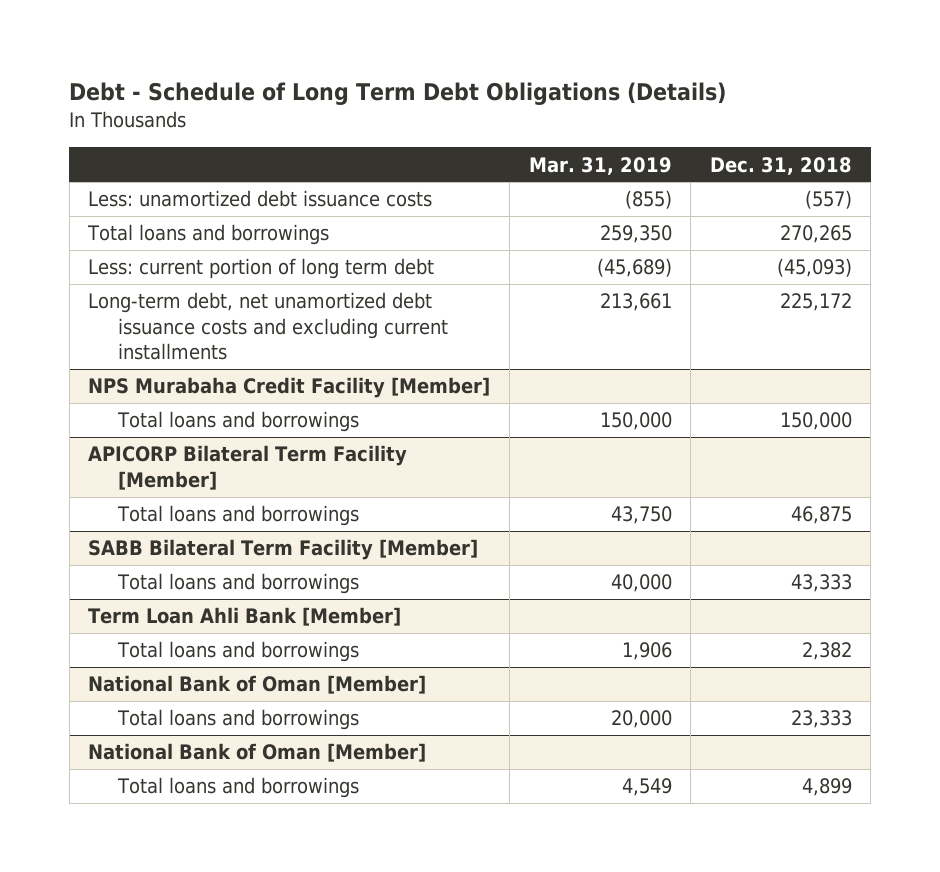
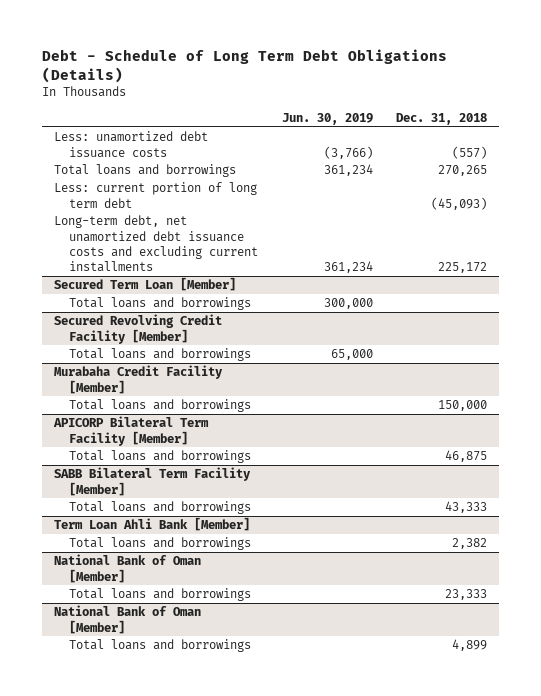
[528,156,672,175] Mar. 31, 2019 -> none
none -> [281,112,373,125] Jun. 30, 2019
none -> [53,277,236,292] Secured Term Loan [Member]
none -> [69,297,252,311] Total loans and borrowings
none -> [53,314,222,344] Secured Revolving Credit Facility [Member]
none -> [69,348,252,362] Total loans and borrowings
[88,377,491,399] NPS Murabaha Credit Facility [Member] -> [53,365,223,394] Murabaha Credit Facility [Member]

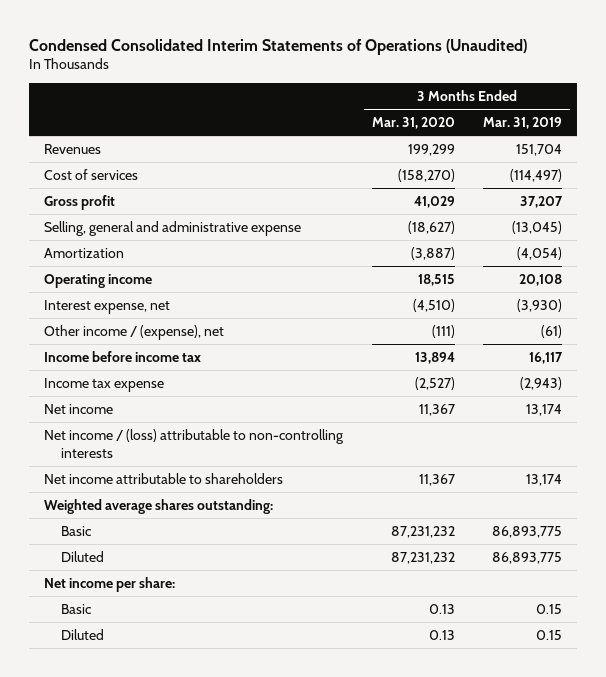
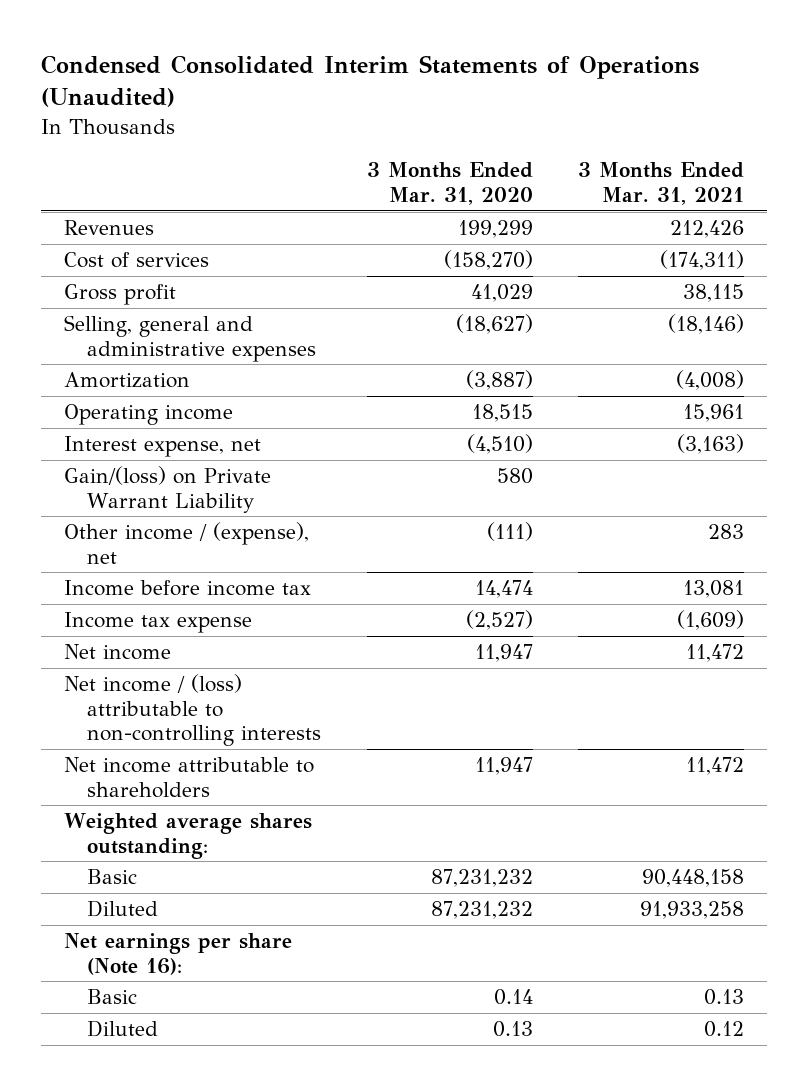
[483,117,563,130] Mar. 31, 2019 -> none
none -> [577,162,744,206] 3 Months Ended Mar. 31, 2021
[43,220,301,236] Selling, general and administrative expense -> [63,314,317,362] Selling, general and administrative expenses
none -> [63,465,271,513] Gain/(loss) on Private Warrant Liability
[414,351,455,364] 13,894 -> [474,579,533,598] 14,474
[418,403,455,416] 11,367 -> [474,643,533,662] 11,947
[418,473,455,486] 11,367 -> [474,756,533,775] 11,947
[43,576,175,592] Net income per share: -> [63,932,292,975] Net earnings per share (Note 16):
[428,603,455,614] 0.13 -> [493,988,533,1005] 0.14

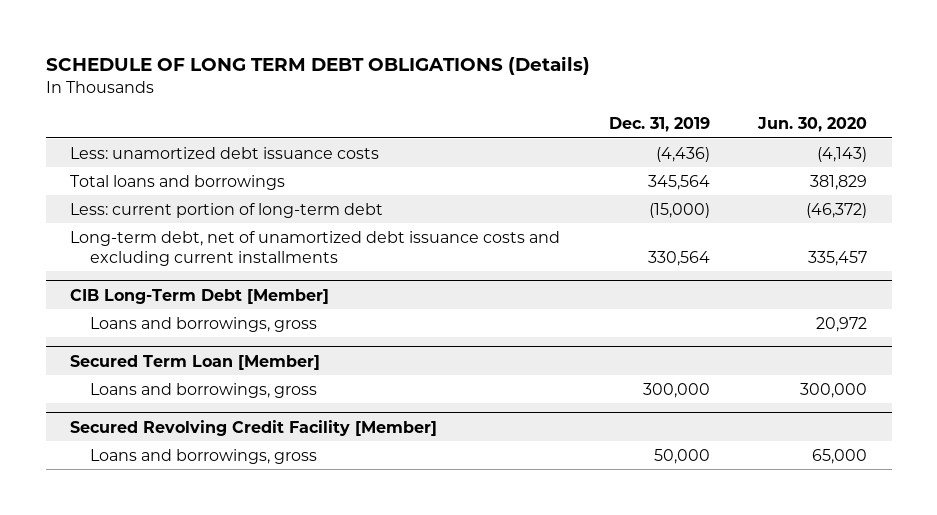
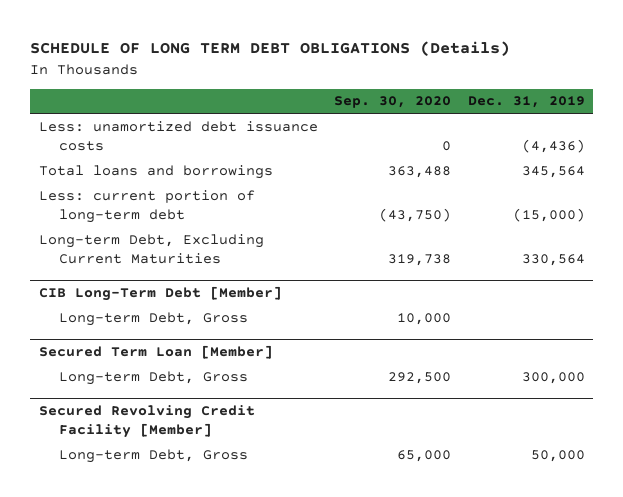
[757,117,868,133] Jun. 30, 2020 -> none
none -> [334,96,452,109] Sep. 30, 2020
[70,230,561,266] Long-term debt, net of unamortized debt issuance costs and excluding current installments -> [38,233,264,264] Long-term Debt, Excluding Current Maturities
[89,316,317,332] Loans and borrowings, gross -> [59,311,249,326] Long-term Debt, Gross
[89,382,317,398] Loans and borrowings, gross -> [59,370,249,385] Long-term Debt, Gross
[89,448,317,464] Loans and borrowings, gross -> [59,448,249,463] Long-term Debt, Gross

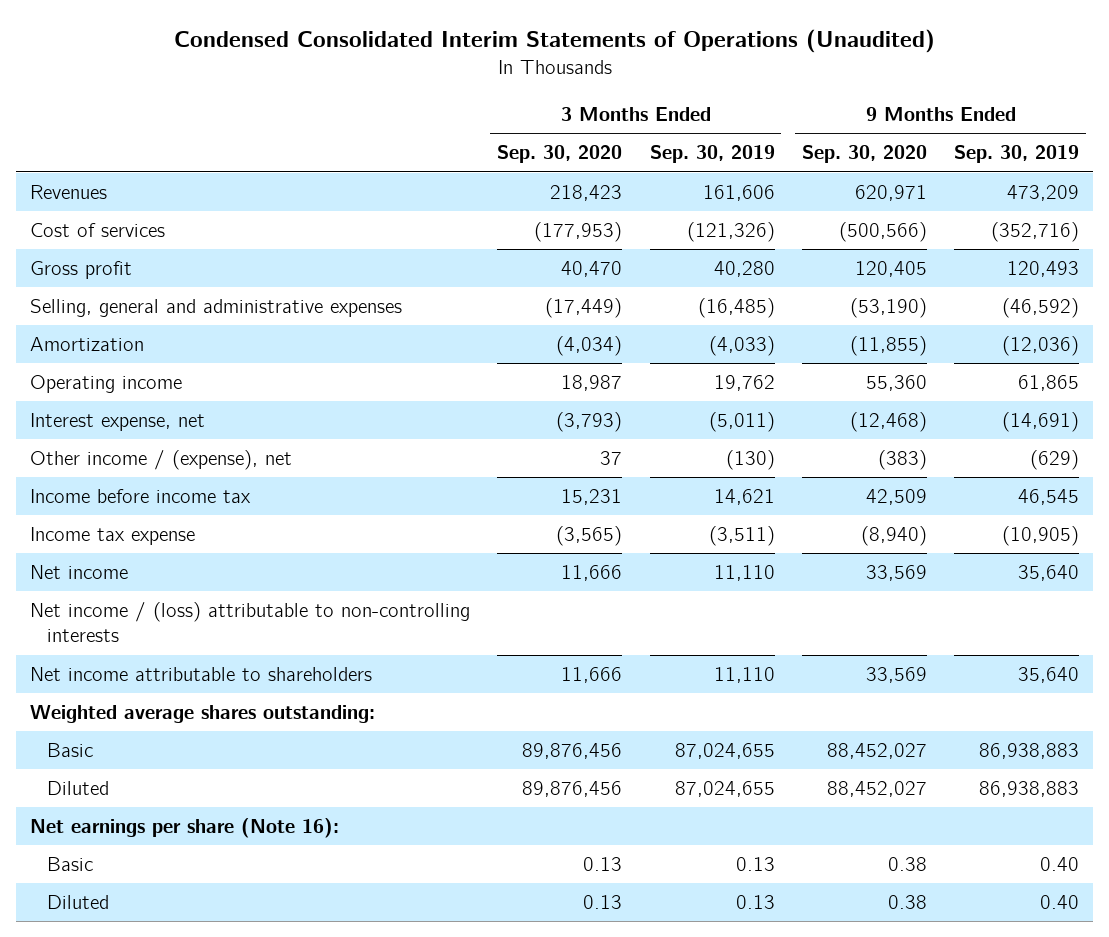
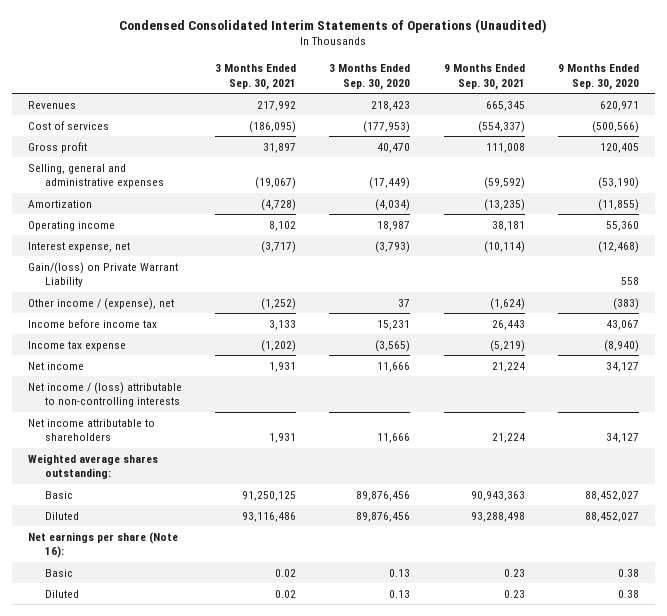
[649,145,775,164] Sep. 30, 2019 -> none
[954,145,1080,164] Sep. 30, 2019 -> none
none -> [215,63,297,90] 3 Months Ended Sep. 30, 2021
none -> [443,63,525,90] 9 Months Ended Sep. 30, 2021
none -> [28,261,179,288] Gain/(loss) on Private Warrant Liability
[866,489,928,506] 42,509 -> [605,319,639,330] 43,067
[866,565,928,582] 33,569 -> [605,361,639,372] 34,127
[866,667,928,684] 33,569 -> [605,433,639,444] 34,127

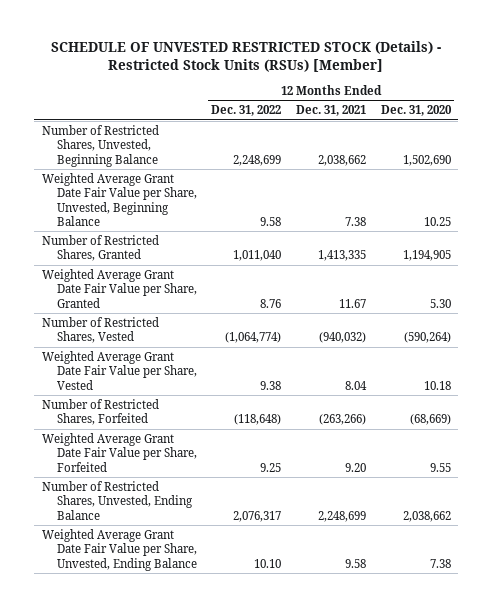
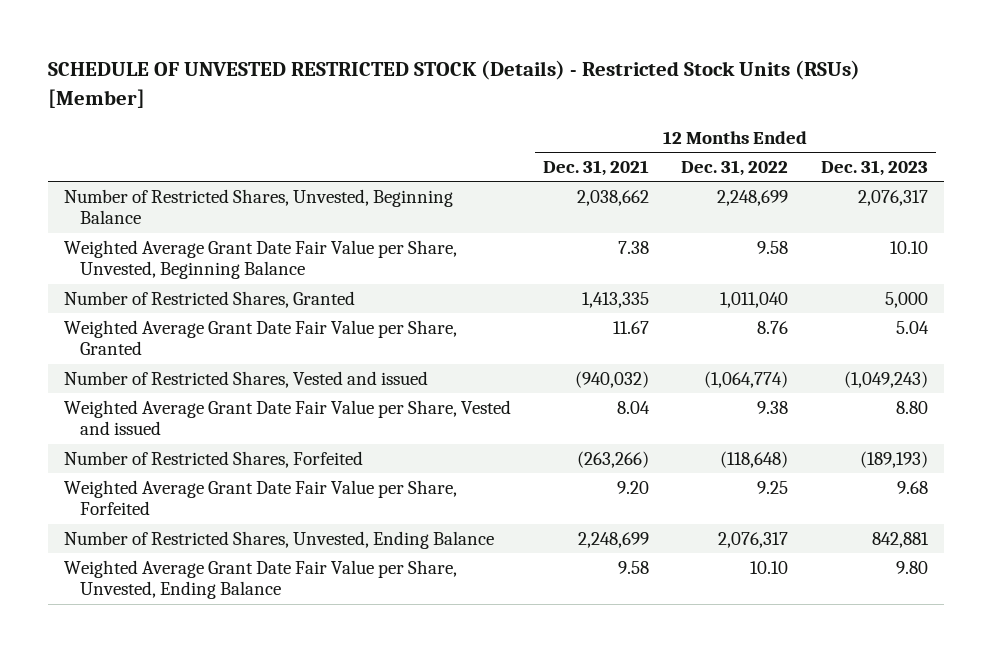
[380,105,452,117] Dec. 31, 2020 -> none
none -> [820,159,928,176] Dec. 31, 2023
[41,316,159,344] Number of Restricted Shares, Vested -> [63,370,428,388] Number of Restricted Shares, Vested and issued
[41,350,197,390] Weighted Average Grant Date Fair Value per Share, Vested -> [63,399,511,436] Weighted Average Grant Date Fair Value per Share, Vested and issued

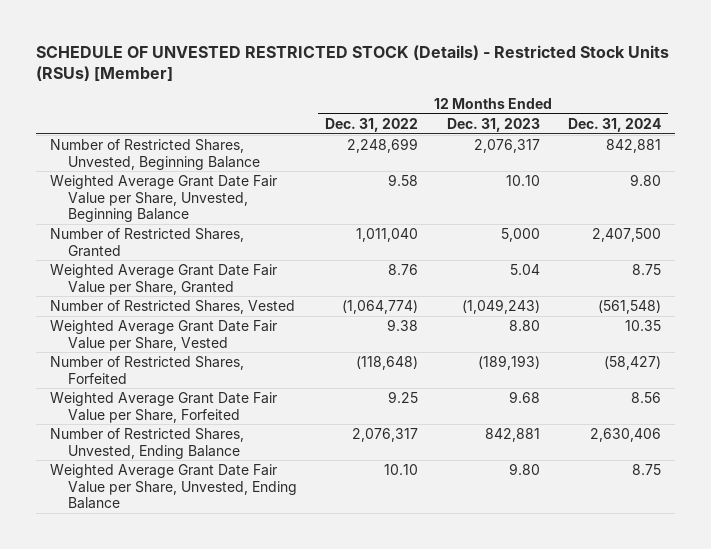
[543,159,650,176] Dec. 31, 2021 -> none
none -> [567,117,661,132] Dec. 31, 2024
[63,370,428,388] Number of Restricted Shares, Vested and issued -> [49,300,295,315] Number of Restricted Shares, Vested
[63,399,511,436] Weighted Average Grant Date Fair Value per Share, Vested and issued -> [49,320,277,351] Weighted Average Grant Date Fair Value per Share, Vested

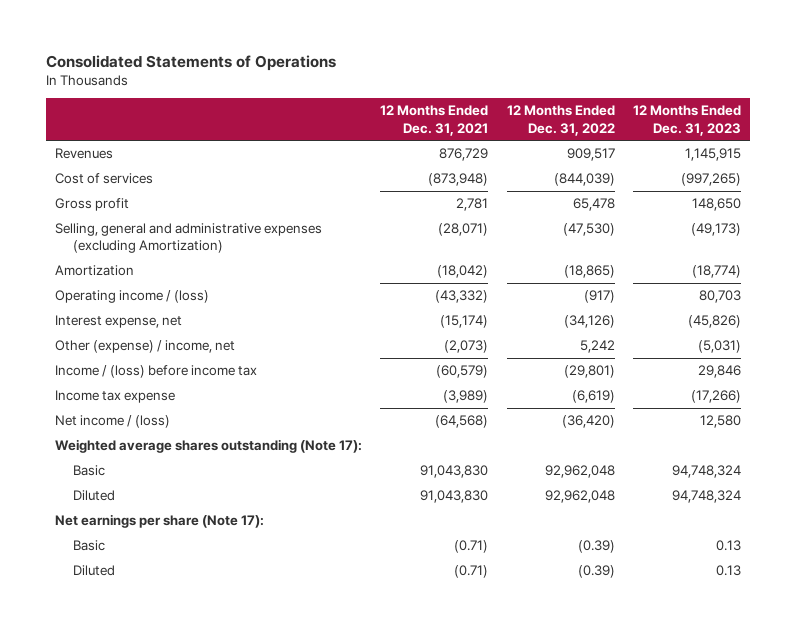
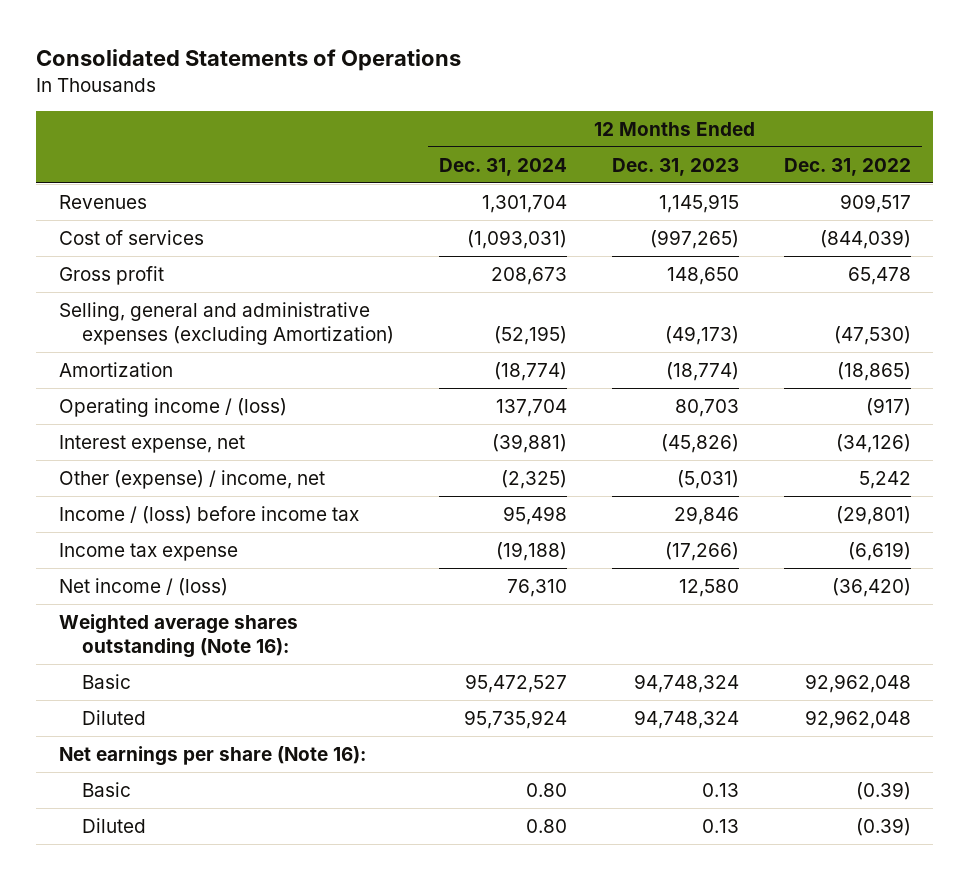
[380,105,489,136] 12 Months Ended Dec. 31, 2021 -> none
none -> [438,157,567,176] Dec. 31, 2024
[54,439,362,454] Weighted average shares outstanding (Note 17): -> [58,613,298,658] Weighted average shares outstanding (Note 16):
[54,514,264,529] Net earnings per share (Note 17): -> [58,745,366,766] Net earnings per share (Note 16):

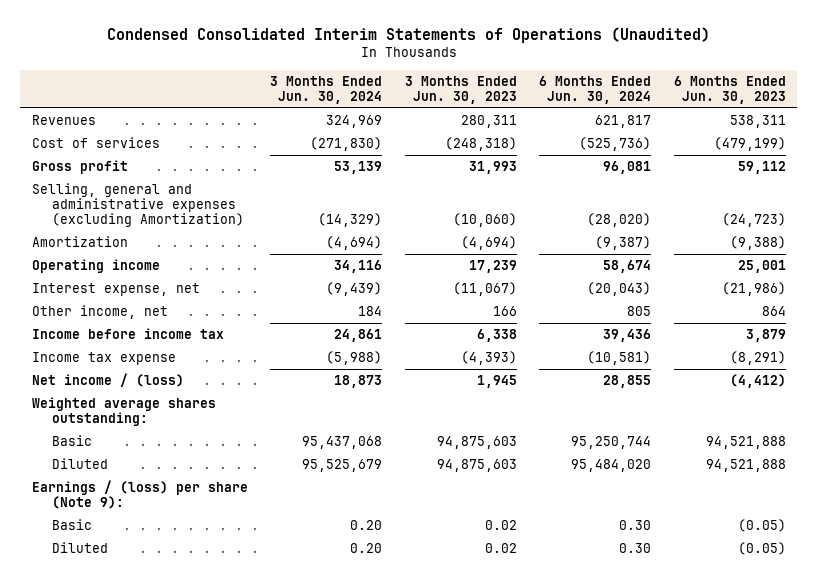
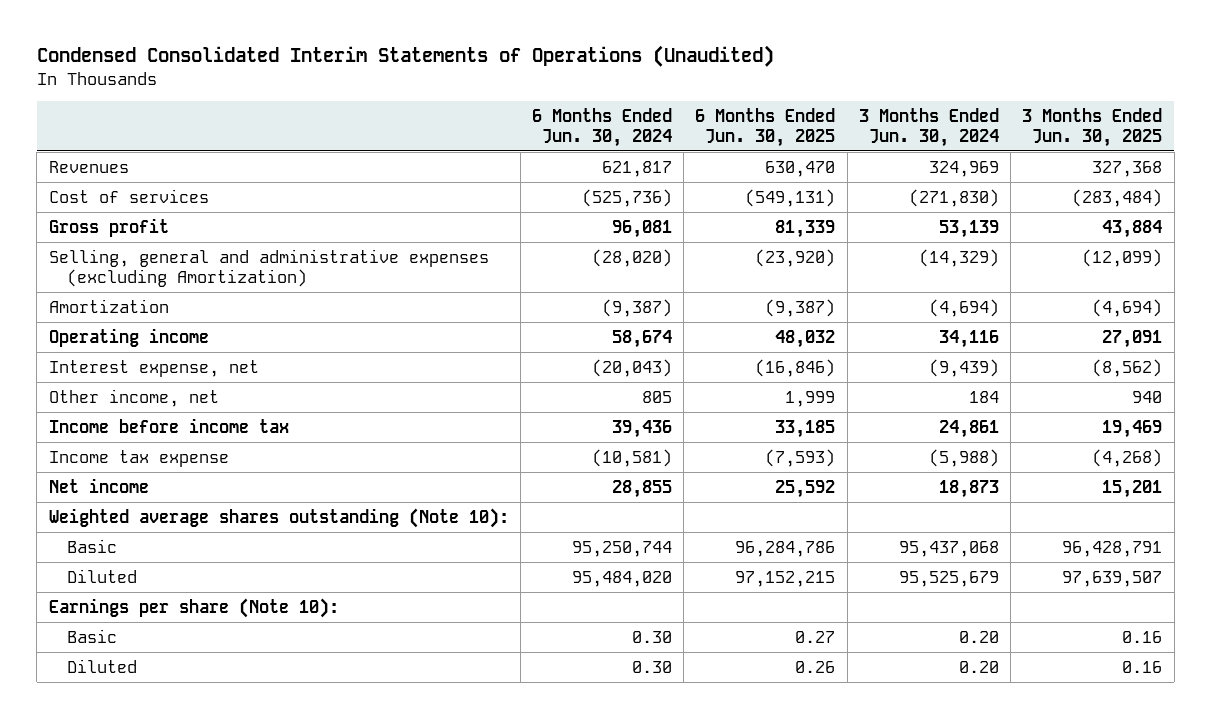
[404,76,517,105] 3 Months Ended Jun. 30, 2023 -> none
[673,76,786,105] 6 Months Ended Jun. 30, 2023 -> none
none -> [695,107,836,147] 6 Months Ended Jun. 30, 2025
none -> [1022,107,1163,147] 3 Months Ended Jun. 30, 2025
[31,372,184,387] Net income / (loss) -> [48,477,149,493] Net income
[31,396,216,426] Weighted average shares outstanding: -> [48,507,509,528] Weighted average shares outstanding (Note 10):
[31,479,248,509] Earnings / (loss) per share (Note 9): -> [48,597,339,618] Earnings per share (Note 10):

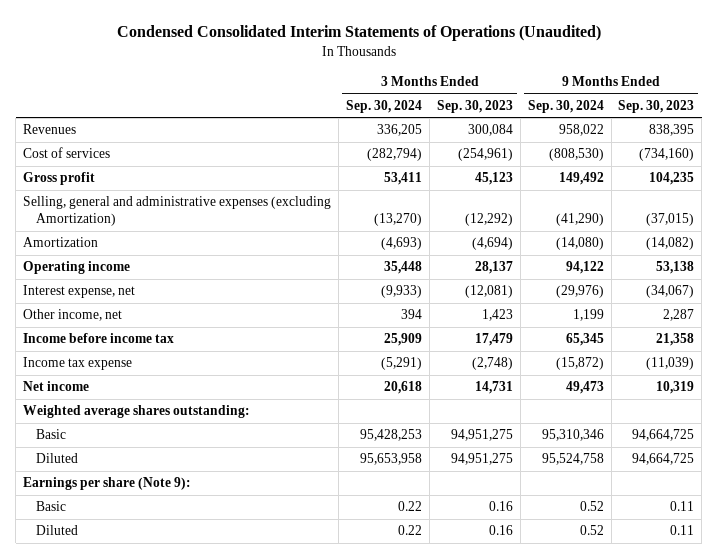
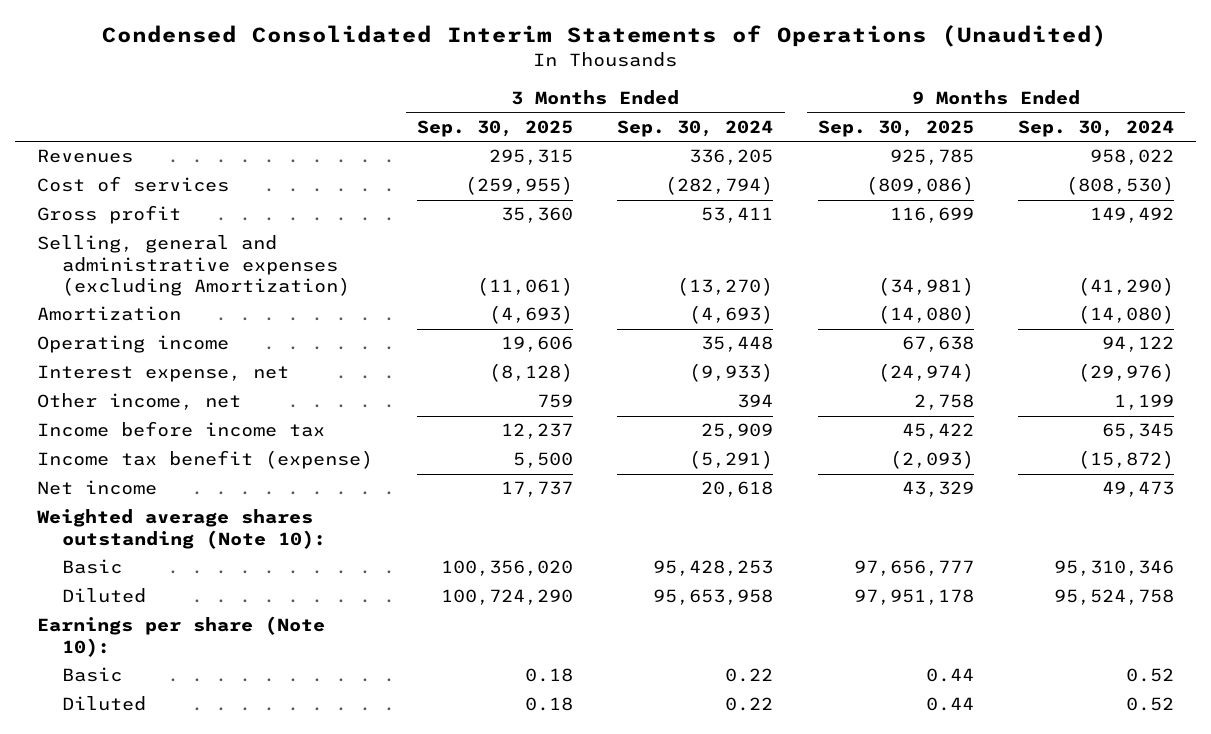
[436,99,513,113] Sep. 30, 2023 -> none
[618,99,695,113] Sep. 30, 2023 -> none
none -> [417,120,574,138] Sep. 30, 2025
none -> [817,120,974,138] Sep. 30, 2025
[23,357,133,371] Income tax expense -> [37,450,374,470] Income tax benefit (expense)
[23,405,251,419] Weighted average shares outstanding: -> [37,509,326,549] Weighted average shares outstanding (Note 10):
[23,477,192,491] Earnings per share (Note 9): -> [37,616,326,657] Earnings per share (Note 10):

